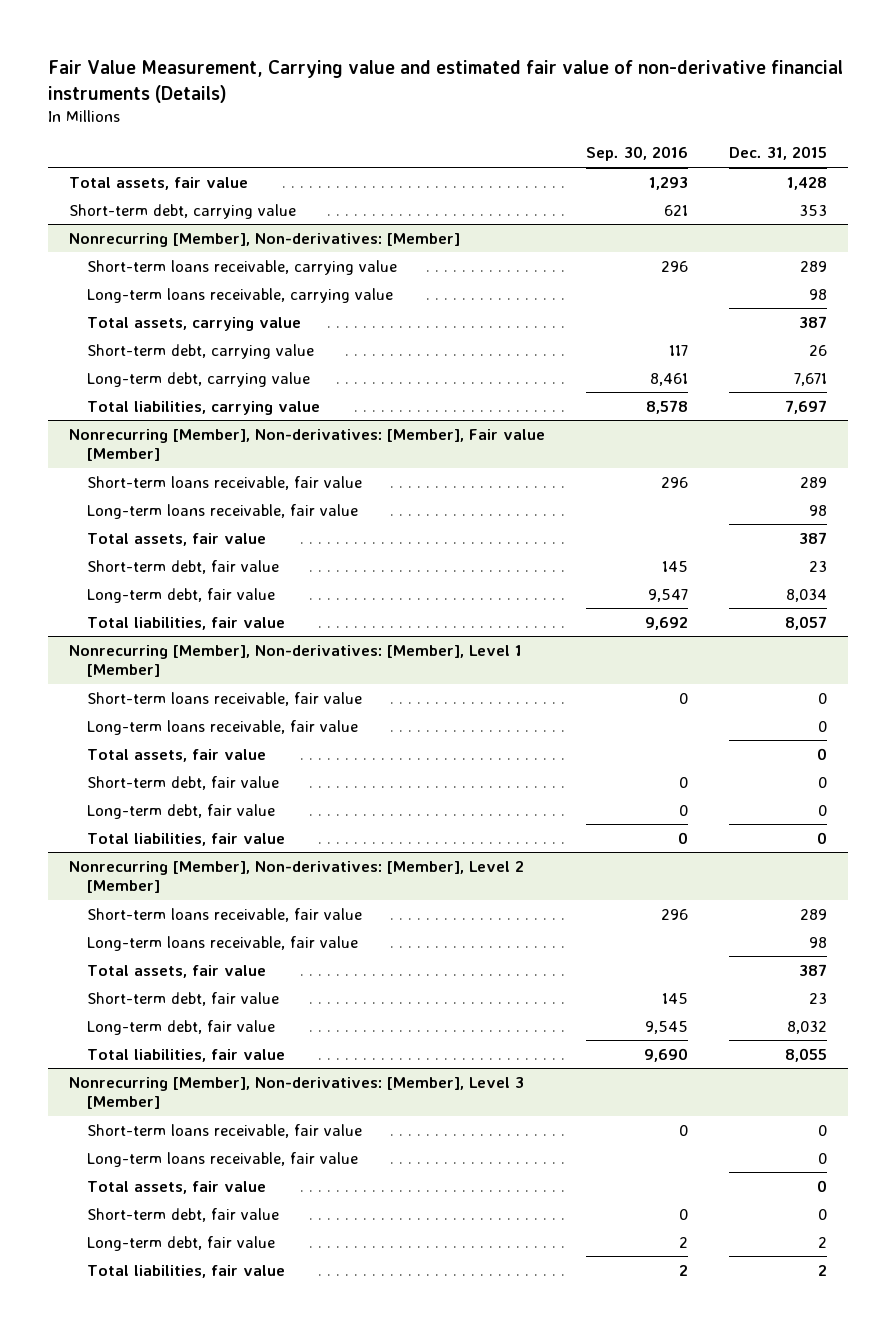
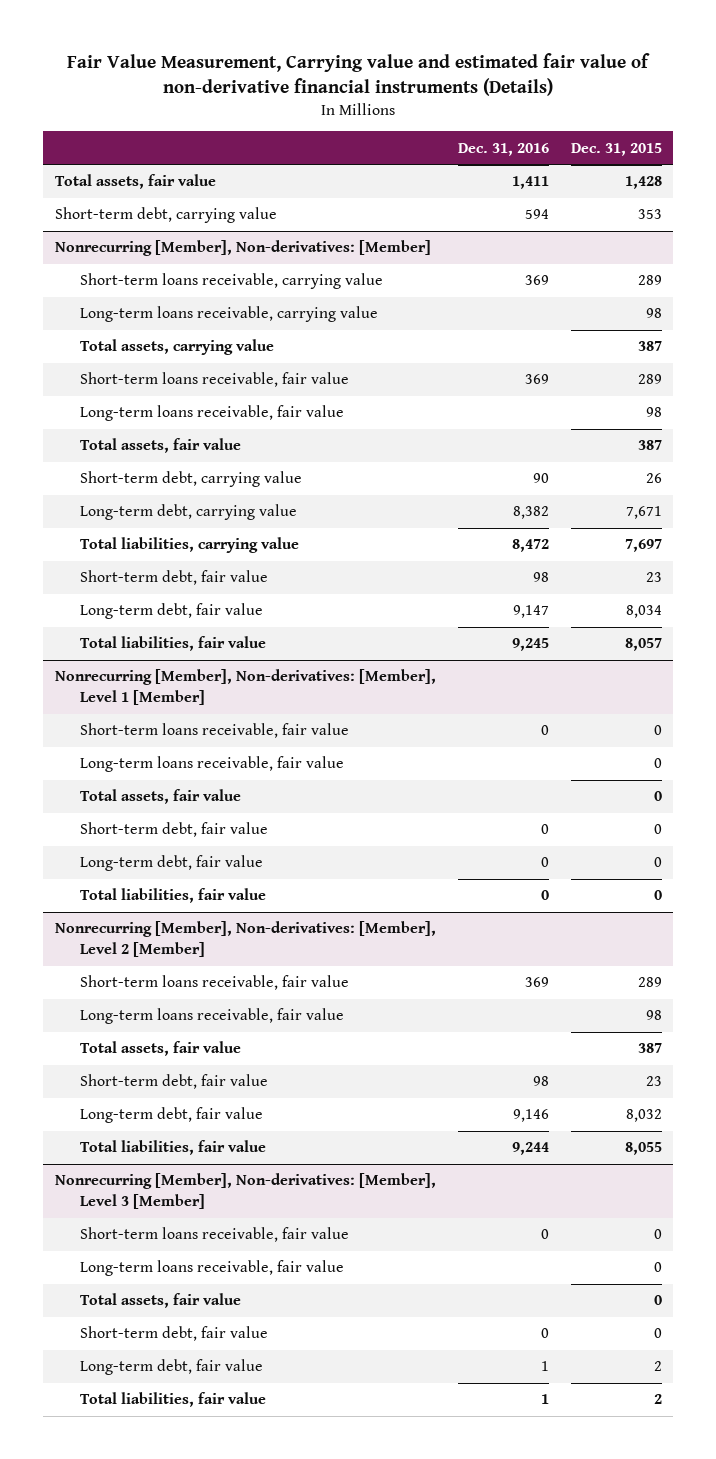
[585,146,688,162] Sep. 30, 2016 -> none
none -> [457,142,549,156] Dec. 31, 2016
[68,428,545,462] Nonrecurring [Member], Non-derivatives: [Member], Fair value [Member] -> none
[87,343,315,359] Short-term debt, carrying value -> [79,471,302,488] Short-term debt, carrying value
[87,371,311,387] Long-term debt, carrying value -> [79,504,297,521] Long-term debt, carrying value
[87,400,321,415] Total liabilities, carrying value -> [79,537,299,554] Total liabilities, carrying value

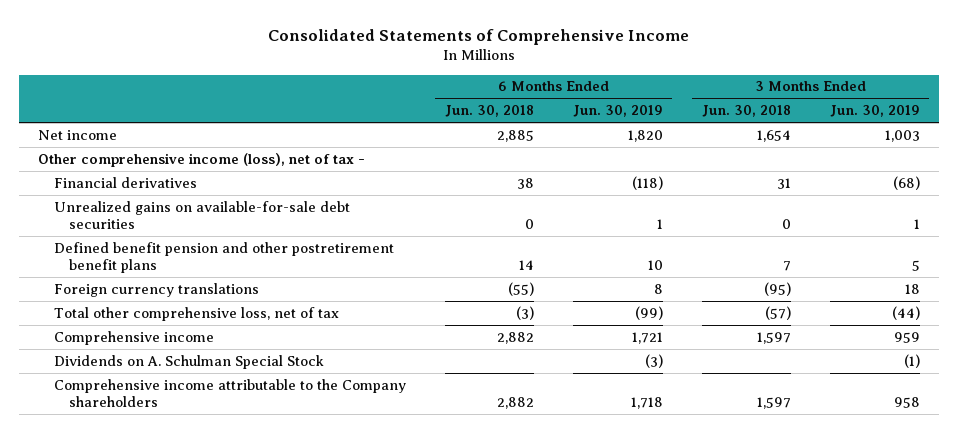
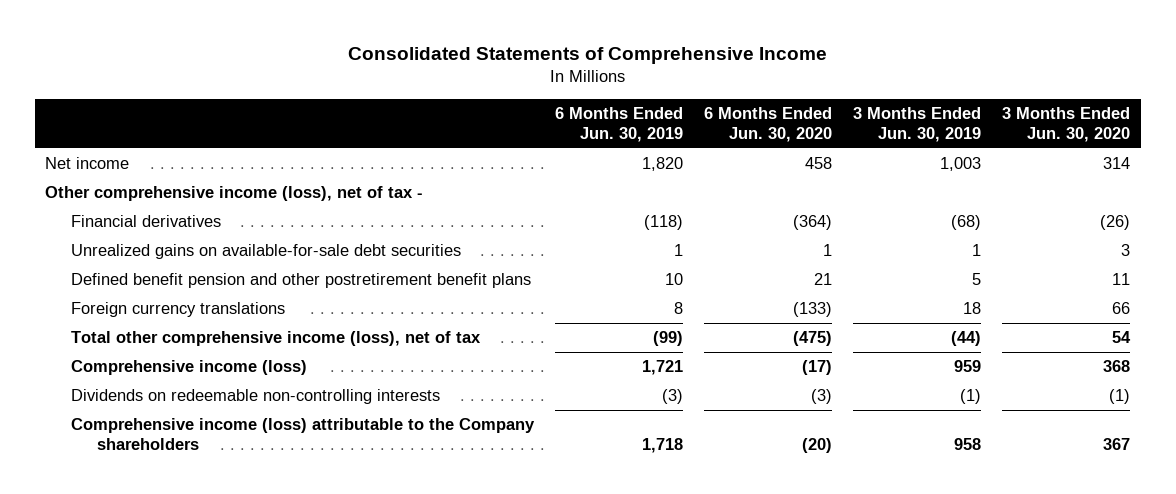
[444,105,534,118] Jun. 30, 2018 -> none
[701,105,791,118] Jun. 30, 2018 -> none
none -> [704,106,833,143] 6 Months Ended Jun. 30, 2020
none -> [1002,106,1131,143] 3 Months Ended Jun. 30, 2020
[53,354,324,369] Dividends on A. Schulman Special Stock -> none
[53,306,339,321] Total other comprehensive loss, net of tax -> [71,331,482,347] Total other comprehensive income (loss), net of tax
[53,330,214,345] Comprehensive income -> [71,360,308,376] Comprehensive income (loss)
none -> [71,389,441,405] Dividends on redeemable non-controlling interests
[53,378,406,408] Comprehensive income attributable to the Company shareholders -> [71,418,536,451] Comprehensive income (loss) attributable to the Company shareholders

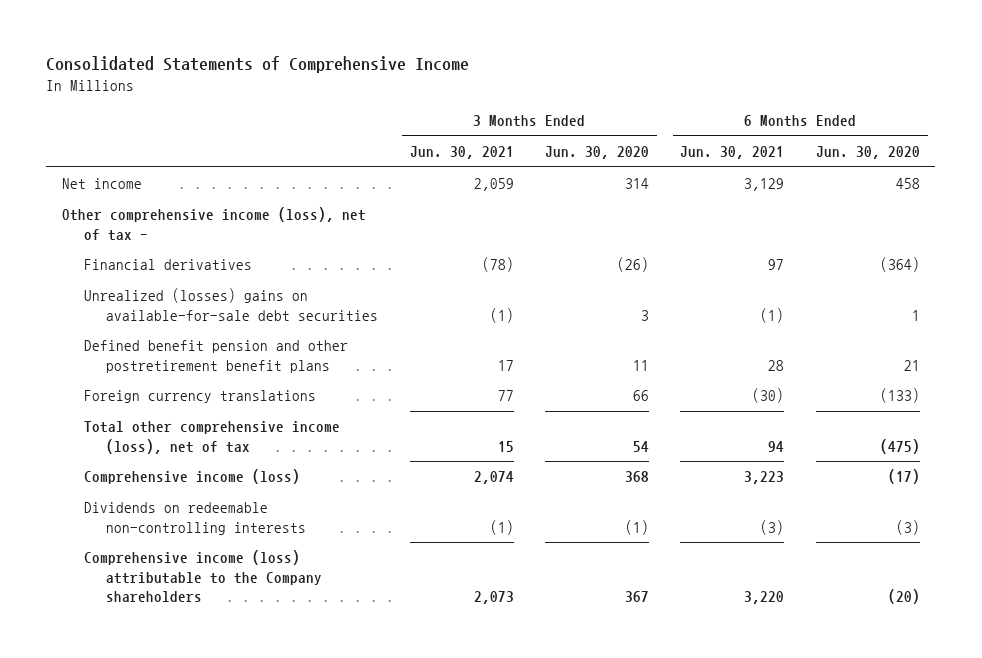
[555,106,684,143] 6 Months Ended Jun. 30, 2019 -> none
[853,106,982,143] 3 Months Ended Jun. 30, 2019 -> none
none -> [409,146,514,160] Jun. 30, 2021
none -> [680,146,785,160] Jun. 30, 2021
[71,244,462,260] Unrealized gains on available-for-sale debt securities -> [84,288,379,321] Unrealized (losses) gains on available-for-sale debt securities

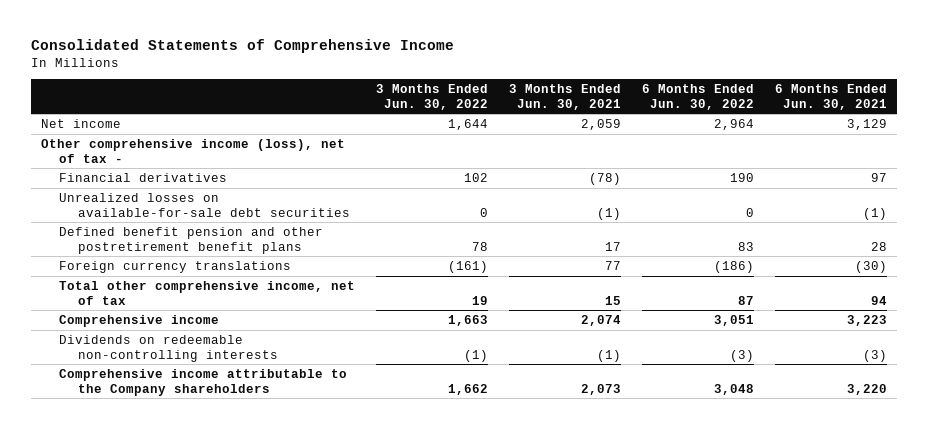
[545,146,650,160] Jun. 30, 2020 -> none
[815,146,920,160] Jun. 30, 2020 -> none
none -> [376,83,489,110] 3 Months Ended Jun. 30, 2022
none -> [642,83,755,110] 6 Months Ended Jun. 30, 2022
[84,288,379,321] Unrealized (losses) gains on available-for-sale debt securities -> [59,193,350,217] Unrealized losses on available-for-sale debt securities
[84,421,341,454] Total other comprehensive income (loss), net of tax -> [59,281,356,305] Total other comprehensive income, net of tax
[84,469,301,485] Comprehensive income (loss) -> [59,315,220,328] Comprehensive income
[84,550,323,602] Comprehensive income (loss) attributable to the Company shareholders -> [59,369,348,396] Comprehensive income attributable to the Company shareholders

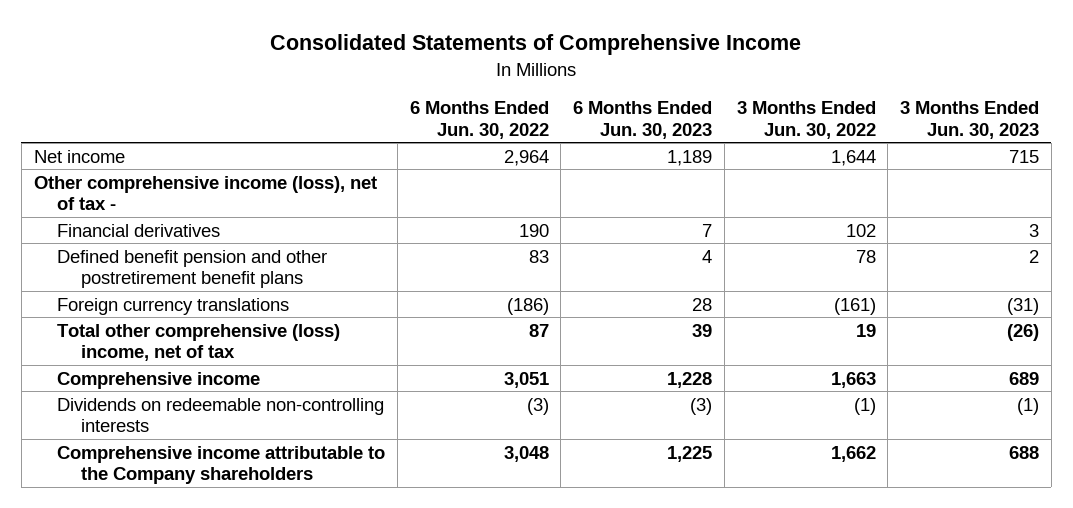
[509,83,622,110] 3 Months Ended Jun. 30, 2021 -> none
[775,83,888,110] 6 Months Ended Jun. 30, 2021 -> none
none -> [573,101,713,139] 6 Months Ended Jun. 30, 2023
none -> [900,101,1040,139] 3 Months Ended Jun. 30, 2023
[59,193,350,217] Unrealized losses on available-for-sale debt securities -> none
[59,281,356,305] Total other comprehensive income, net of tax -> [57,323,341,362] Total other comprehensive (loss) income, net of tax

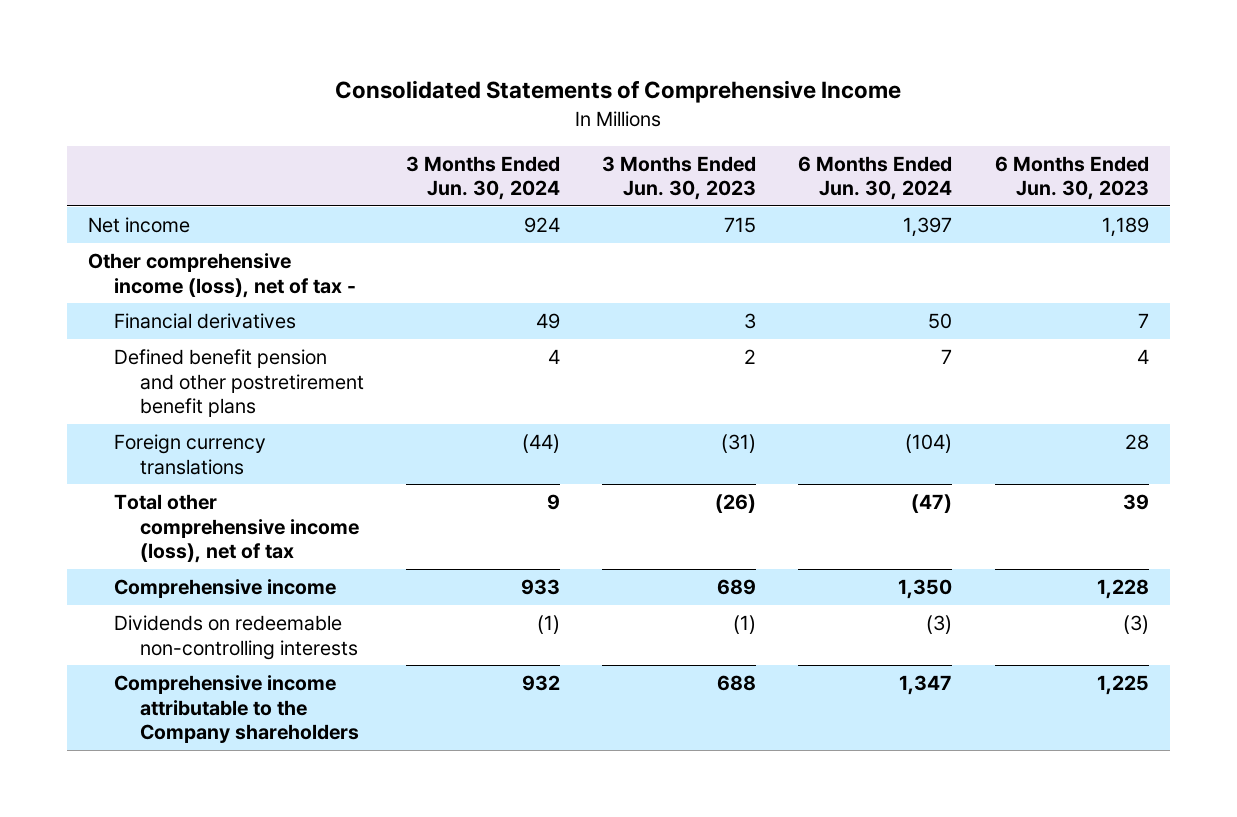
[409,101,549,139] 6 Months Ended Jun. 30, 2022 -> none
[736,101,876,139] 3 Months Ended Jun. 30, 2022 -> none
none -> [406,155,561,201] 3 Months Ended Jun. 30, 2024
none -> [798,155,953,201] 6 Months Ended Jun. 30, 2024
[57,323,341,362] Total other comprehensive (loss) income, net of tax -> [114,493,360,564] Total other comprehensive income (loss), net of tax

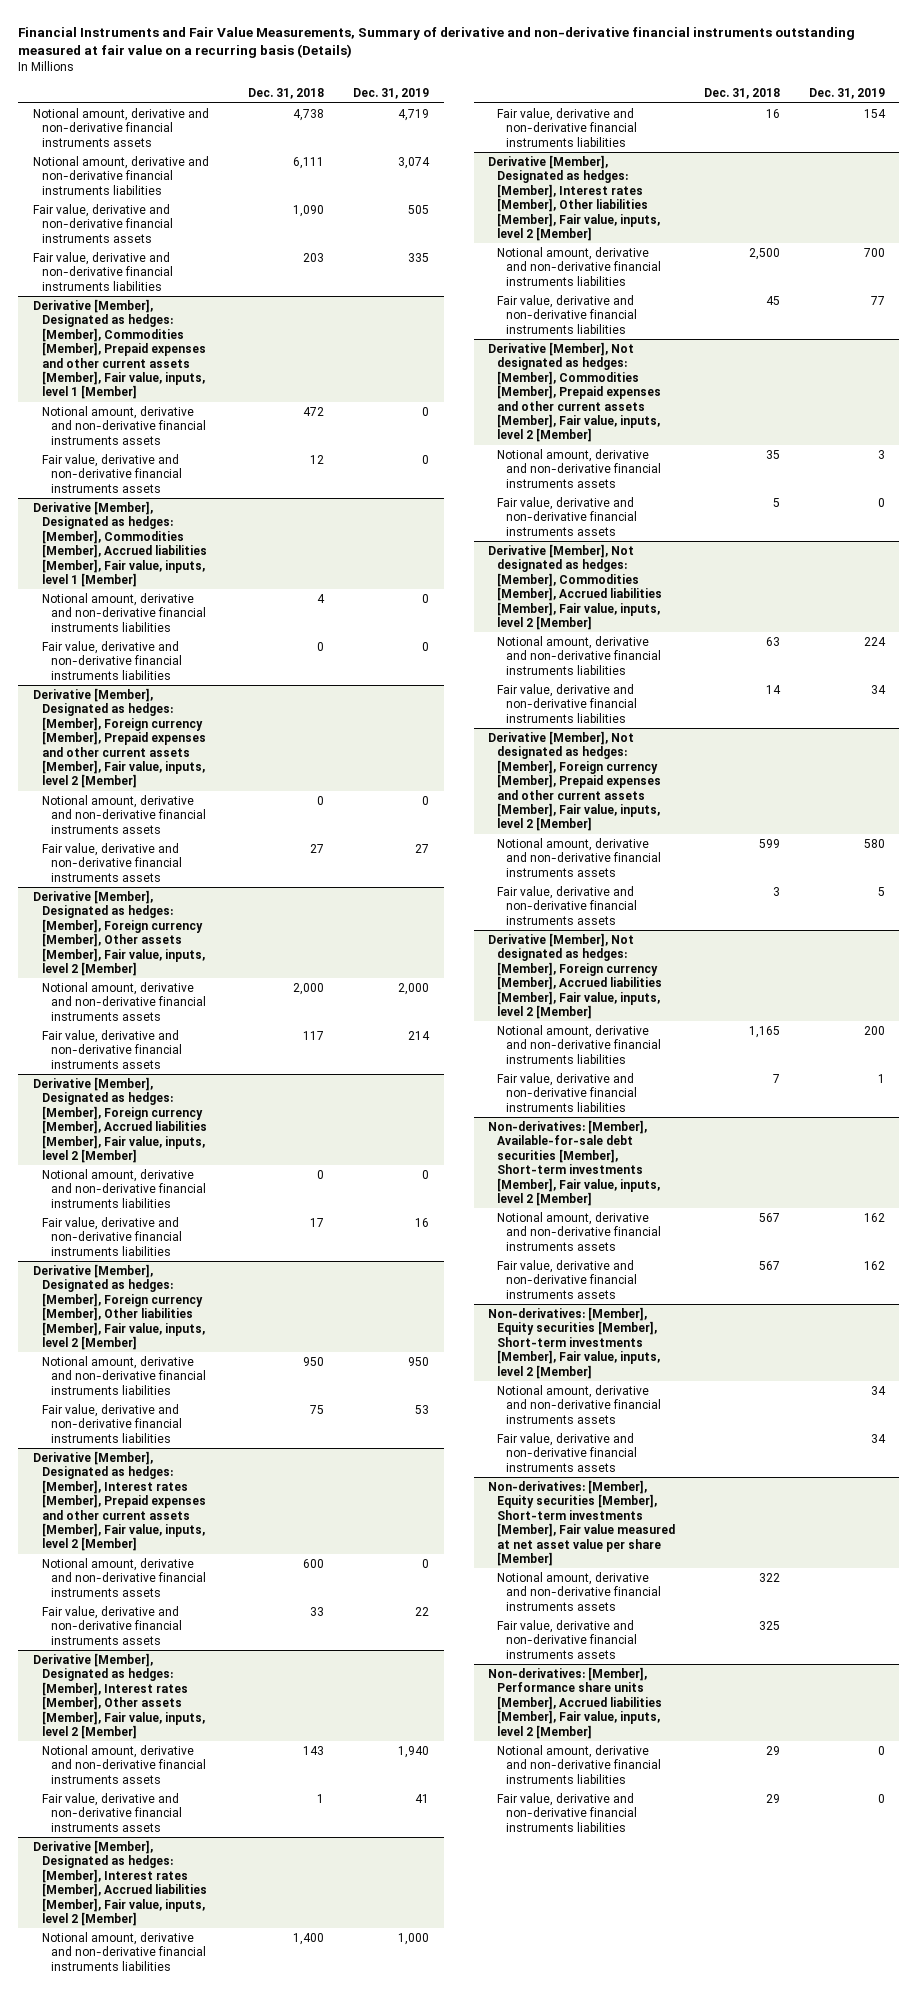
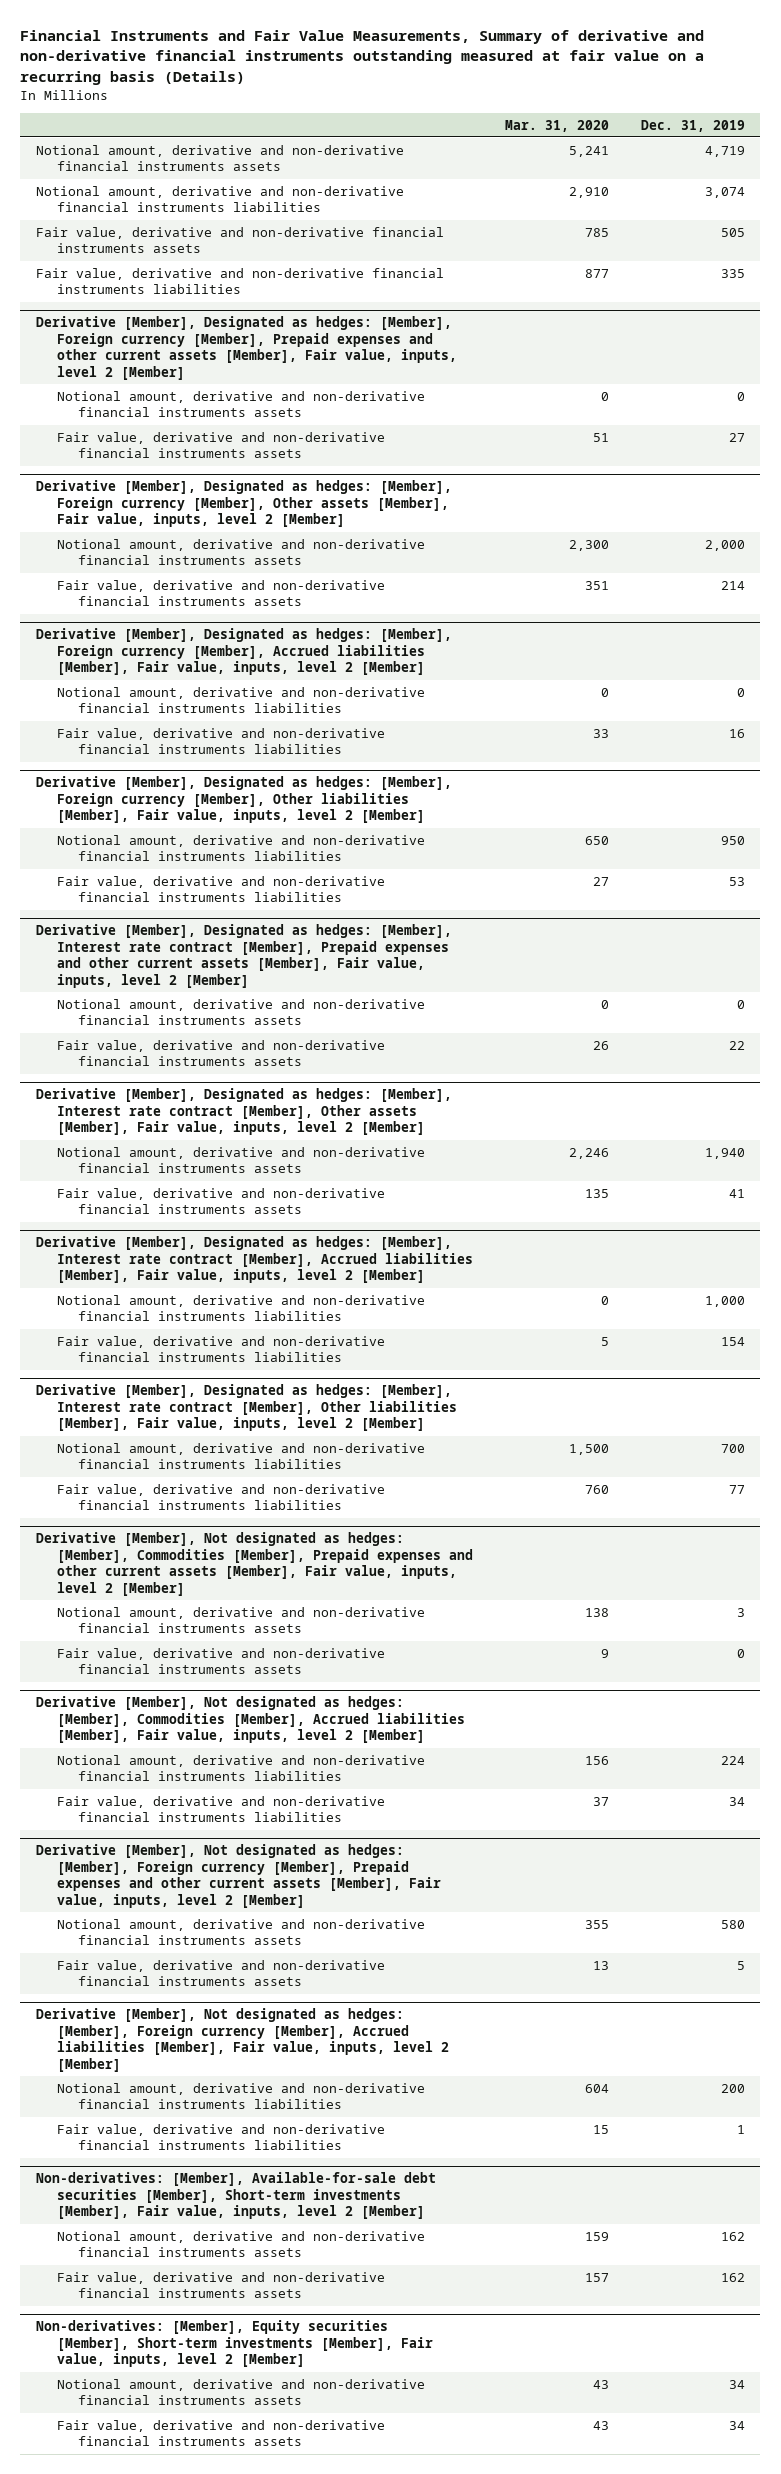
[248,88,325,100] Dec. 31, 2018 -> none
none -> [504,119,609,132] Mar. 31, 2020
[32,298,206,400] Derivative [Member], Designated as hedges: [Member], Commodities [Member], Prepaid expenses and other current assets [Member], Fair value, inputs, level 1 [Member] -> none
[41,405,206,445] Notional amount, derivative and non-derivative financial instruments assets -> none
[41,453,182,493] Fair value, derivative and non-derivative financial instruments assets -> none
[32,500,207,587] Derivative [Member], Designated as hedges: [Member], Commodities [Member], Accrued liabilities [Member], Fair value, inputs, level 1 [Member] -> none
[41,592,206,632] Notional amount, derivative and non-derivative financial instruments liabilities -> none
[41,640,182,680] Fair value, derivative and non-derivative financial instruments liabilities -> none
[32,1450,206,1552] Derivative [Member], Designated as hedges: [Member], Interest rates [Member], Prepaid expenses and other current assets [Member], Fair value, inputs, level 2 [Member] -> [36,924,453,989] Derivative [Member], Designated as hedges: [Member], Interest rate contract [Member], Prepaid expenses and other current assets [Member], Fair value, inputs, level 2 [Member]
[32,1652,205,1739] Derivative [Member], Designated as hedges: [Member], Interest rates [Member], Other assets [Member], Fair value, inputs, level 2 [Member] -> [36,1088,453,1136] Derivative [Member], Designated as hedges: [Member], Interest rate contract [Member], Other assets [Member], Fair value, inputs, level 2 [Member]
[32,1839,207,1926] Derivative [Member], Designated as hedges: [Member], Interest rates [Member], Accrued liabilities [Member], Fair value, inputs, level 2 [Member] -> [36,1236,473,1284] Derivative [Member], Designated as hedges: [Member], Interest rate contract [Member], Accrued liabilities [Member], Fair value, inputs, level 2 [Member]
[488,154,661,241] Derivative [Member], Designated as hedges: [Member], Interest rates [Member], Other liabilities [Member], Fair value, inputs, level 2 [Member] -> [36,1384,457,1432] Derivative [Member], Designated as hedges: [Member], Interest rate contract [Member], Other liabilities [Member], Fair value, inputs, level 2 [Member]
[488,1479,676,1566] Non-derivatives: [Member], Equity securities [Member], Short-term investments [Member], Fair value measured at net asset value per share [Member] -> none
[497,1571,662,1611] Notional amount, derivative and non-derivative financial instruments assets -> none
[497,1619,638,1659] Fair value, derivative and non-derivative financial instruments assets -> none
[488,1666,663,1739] Non-derivatives: [Member], Performance share units [Member], Accrued liabilities [Member], Fair value, inputs, level 2 [Member] -> none
[497,1744,662,1784] Notional amount, derivative and non-derivative financial instruments liabilities -> none
[497,1792,638,1832] Fair value, derivative and non-derivative financial instruments liabilities -> none

